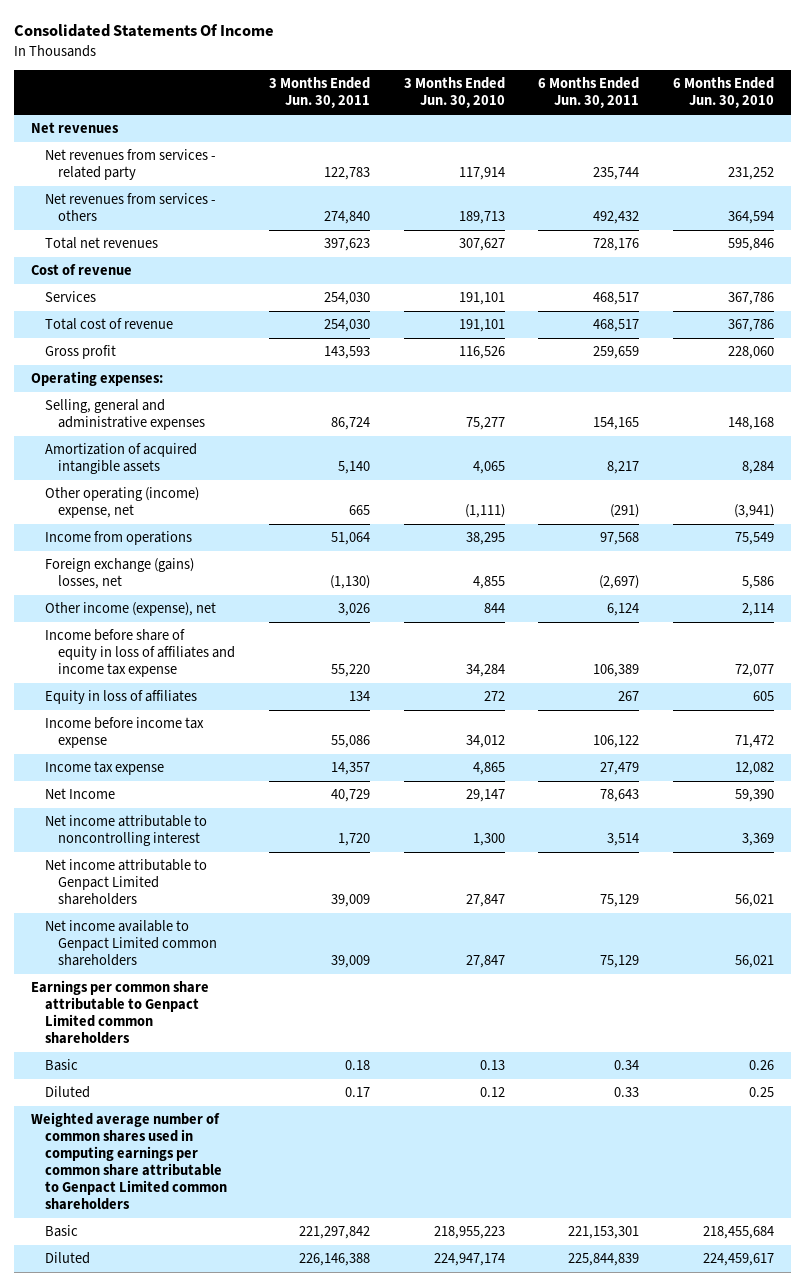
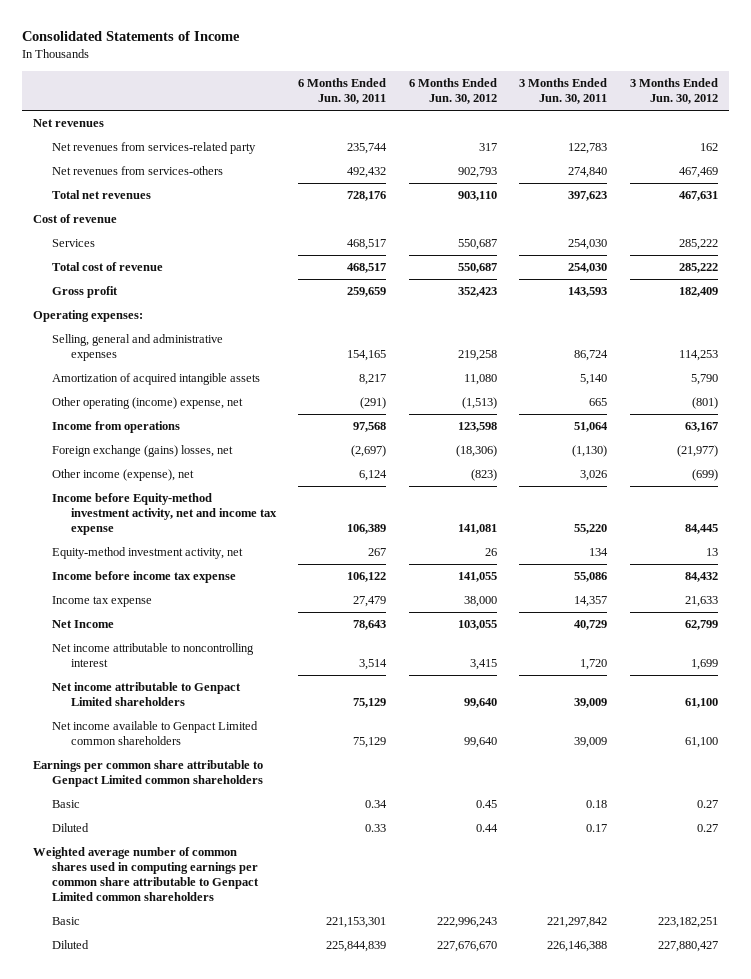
[14,24,275,38] Consolidated Statements Of Income -> [21,31,240,42] Consolidated Statements of Income
[403,77,505,109] 3 Months Ended Jun. 30, 2010 -> none
[673,77,775,109] 6 Months Ended Jun. 30, 2010 -> none
none -> [408,78,497,105] 6 Months Ended Jun. 30, 2012
none -> [629,78,718,105] 3 Months Ended Jun. 30, 2012
[44,149,216,181] Net revenues from services - related party -> [51,142,256,155] Net revenues from services-related party
[44,193,216,222] Net revenues from services - others -> [51,166,223,176] Net revenues from services-others
[44,629,236,678] Income before share of equity in loss of affiliates and income tax expense -> [51,493,278,536] Income before Equity-method investment activity, net and income tax expense
[44,690,197,705] Equity in loss of affiliates -> [51,547,243,560] Equity-method investment activity, net

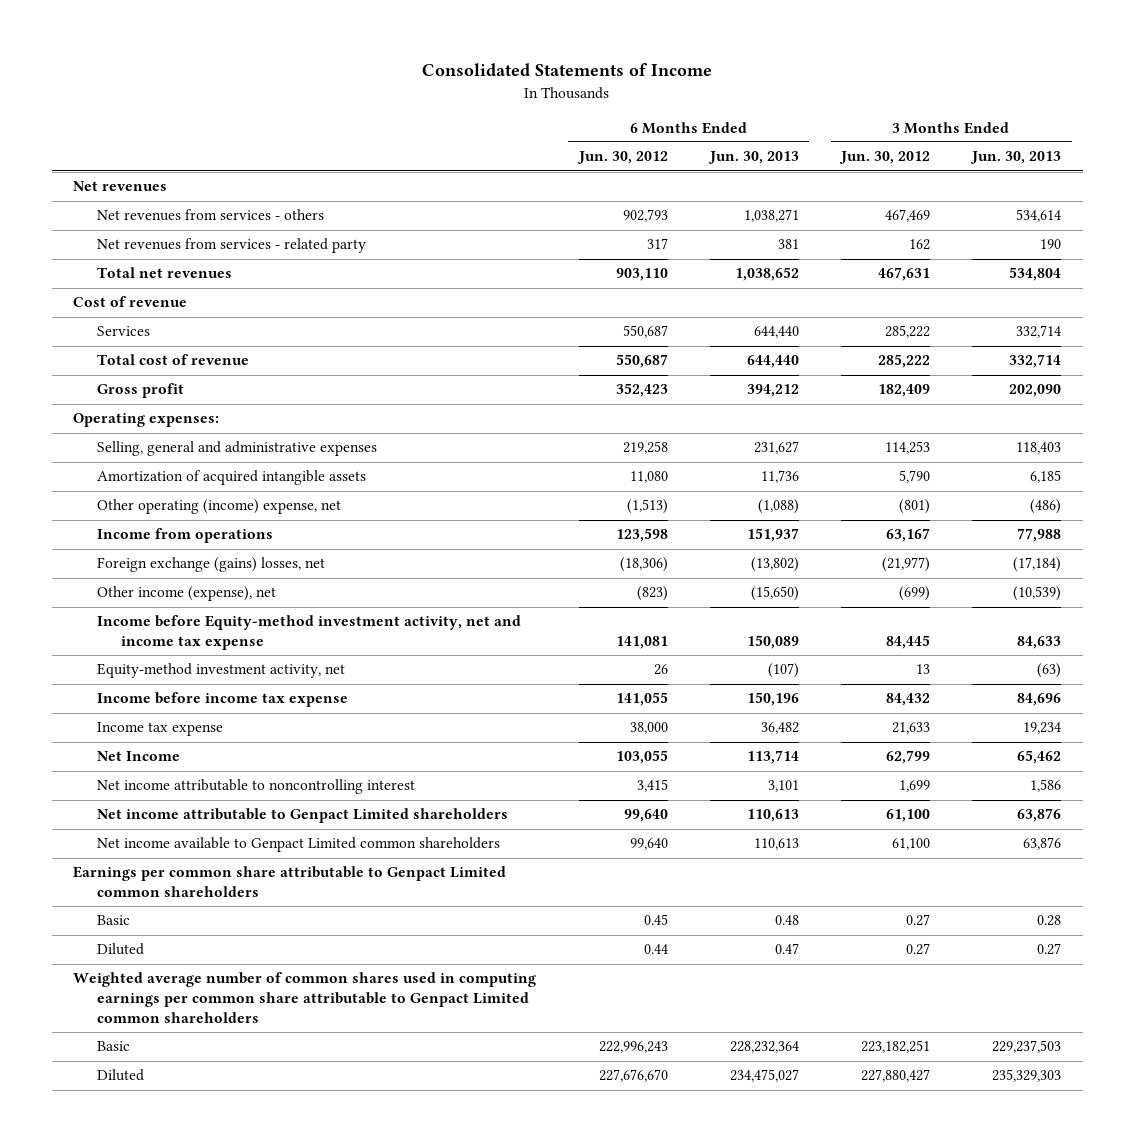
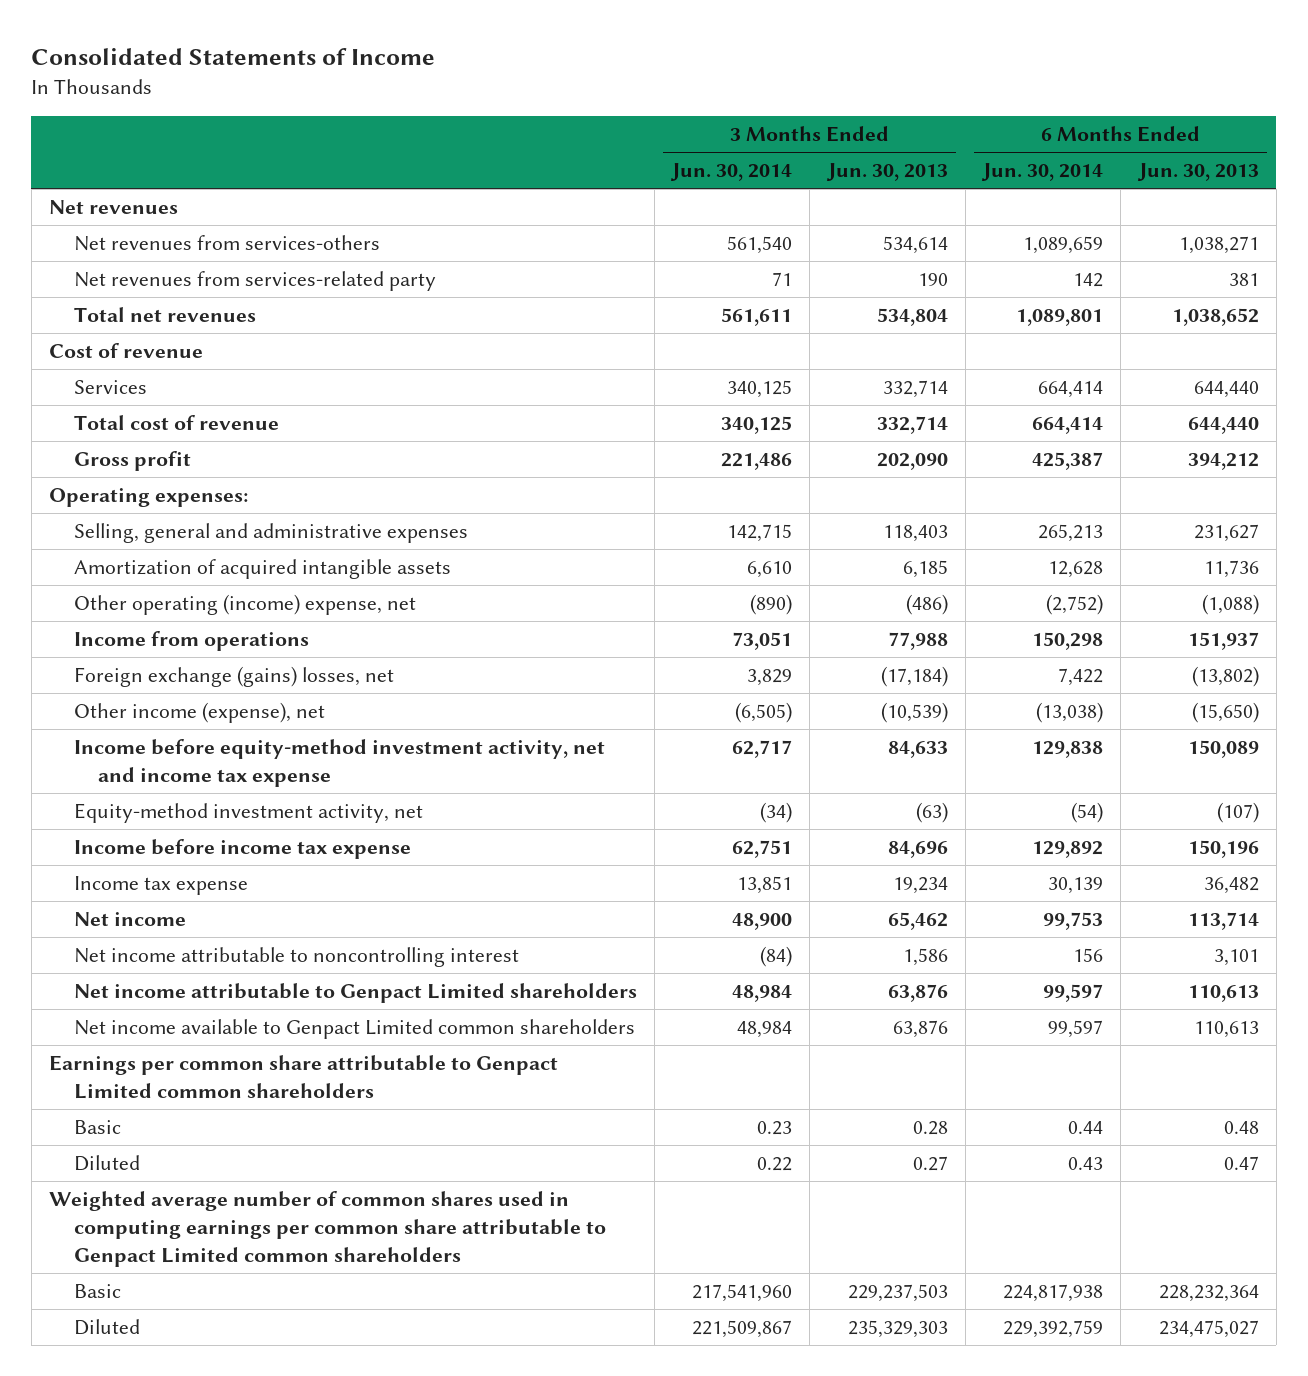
[576,151,668,165] Jun. 30, 2012 -> none
[839,151,931,165] Jun. 30, 2012 -> none
none -> [670,163,793,182] Jun. 30, 2014
none -> [981,163,1104,182] Jun. 30, 2014
[97,209,325,222] Net revenues from services - others -> [73,235,380,252] Net revenues from services-others
[97,238,367,254] Net revenues from services - related party -> [73,271,436,292] Net revenues from services-related party
[97,615,522,651] Income before Equity-method investment activity, net and income tax expense -> [73,739,605,787] Income before equity-method investment activity, net and income tax expense
[97,751,181,762] Net Income -> [73,912,186,927] Net income

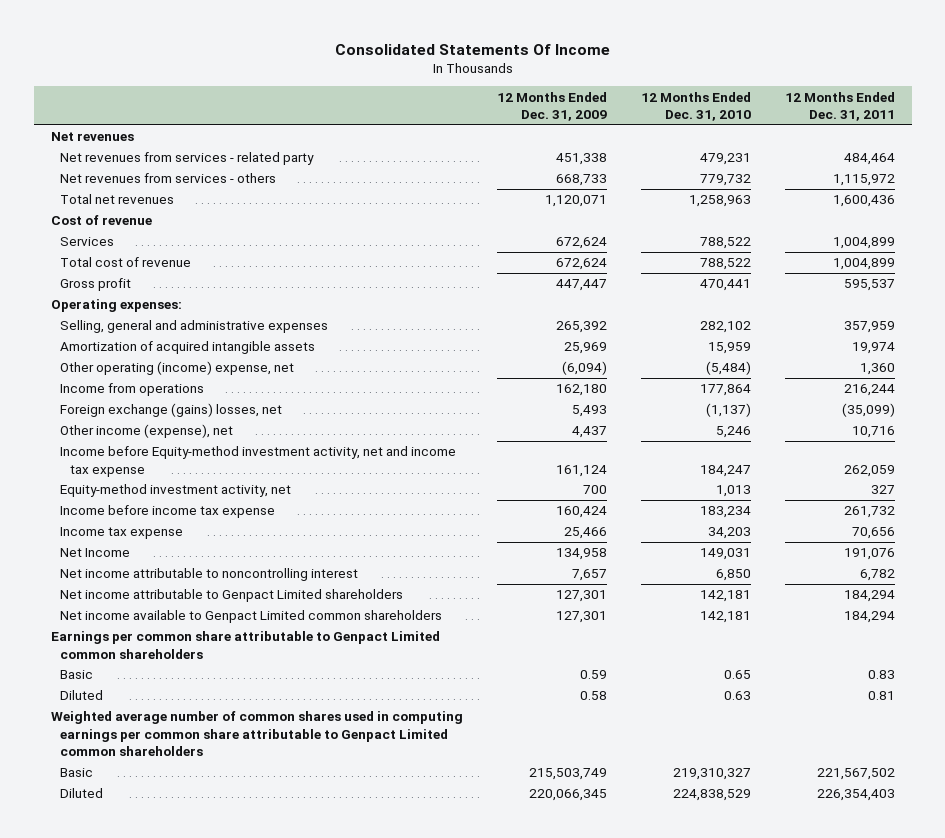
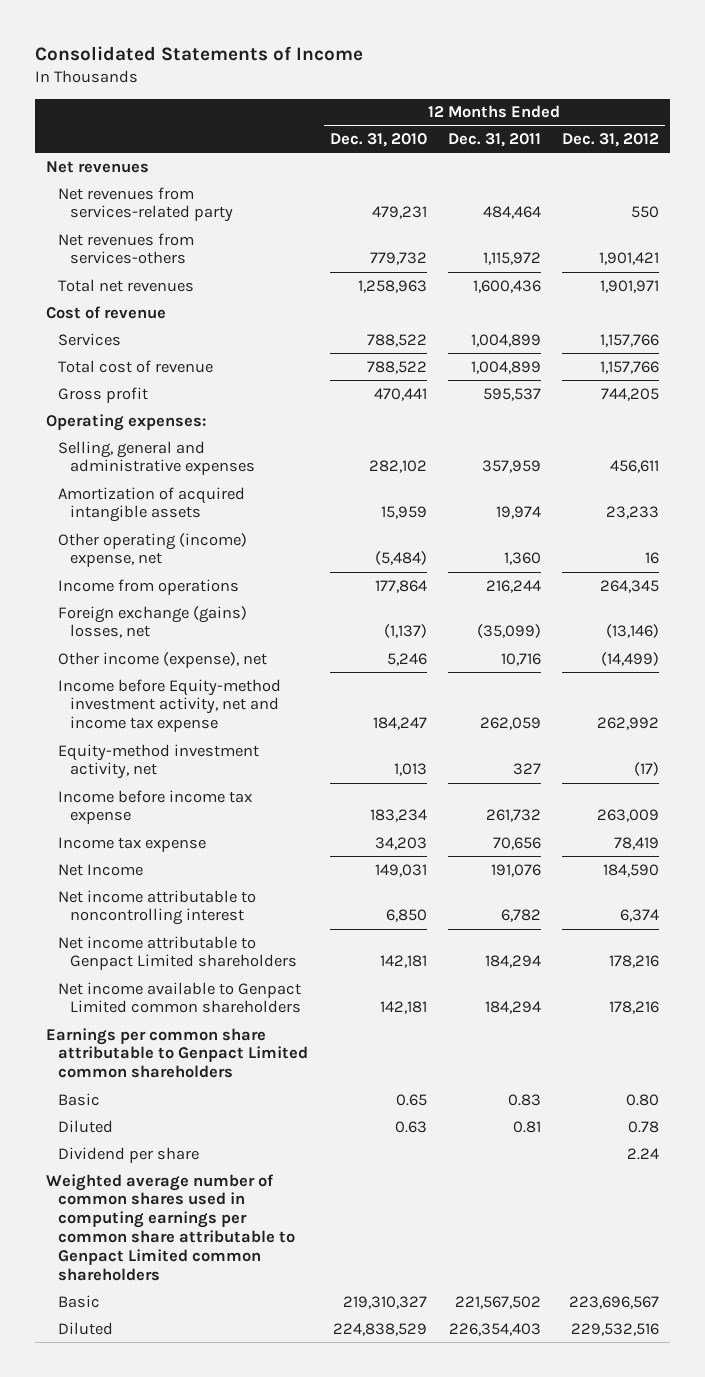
[334,43,610,55] Consolidated Statements Of Income -> [34,46,363,62] Consolidated Statements of Income
[496,91,607,121] 12 Months Ended Dec. 31, 2009 -> none
none -> [562,133,660,148] Dec. 31, 2012
[60,152,315,166] Net revenues from services - related party -> [58,186,234,223] Net revenues from services-related party
[60,173,277,184] Net revenues from services - others -> [58,232,195,265] Net revenues from services-others
none -> [58,1146,200,1163] Dividend per share

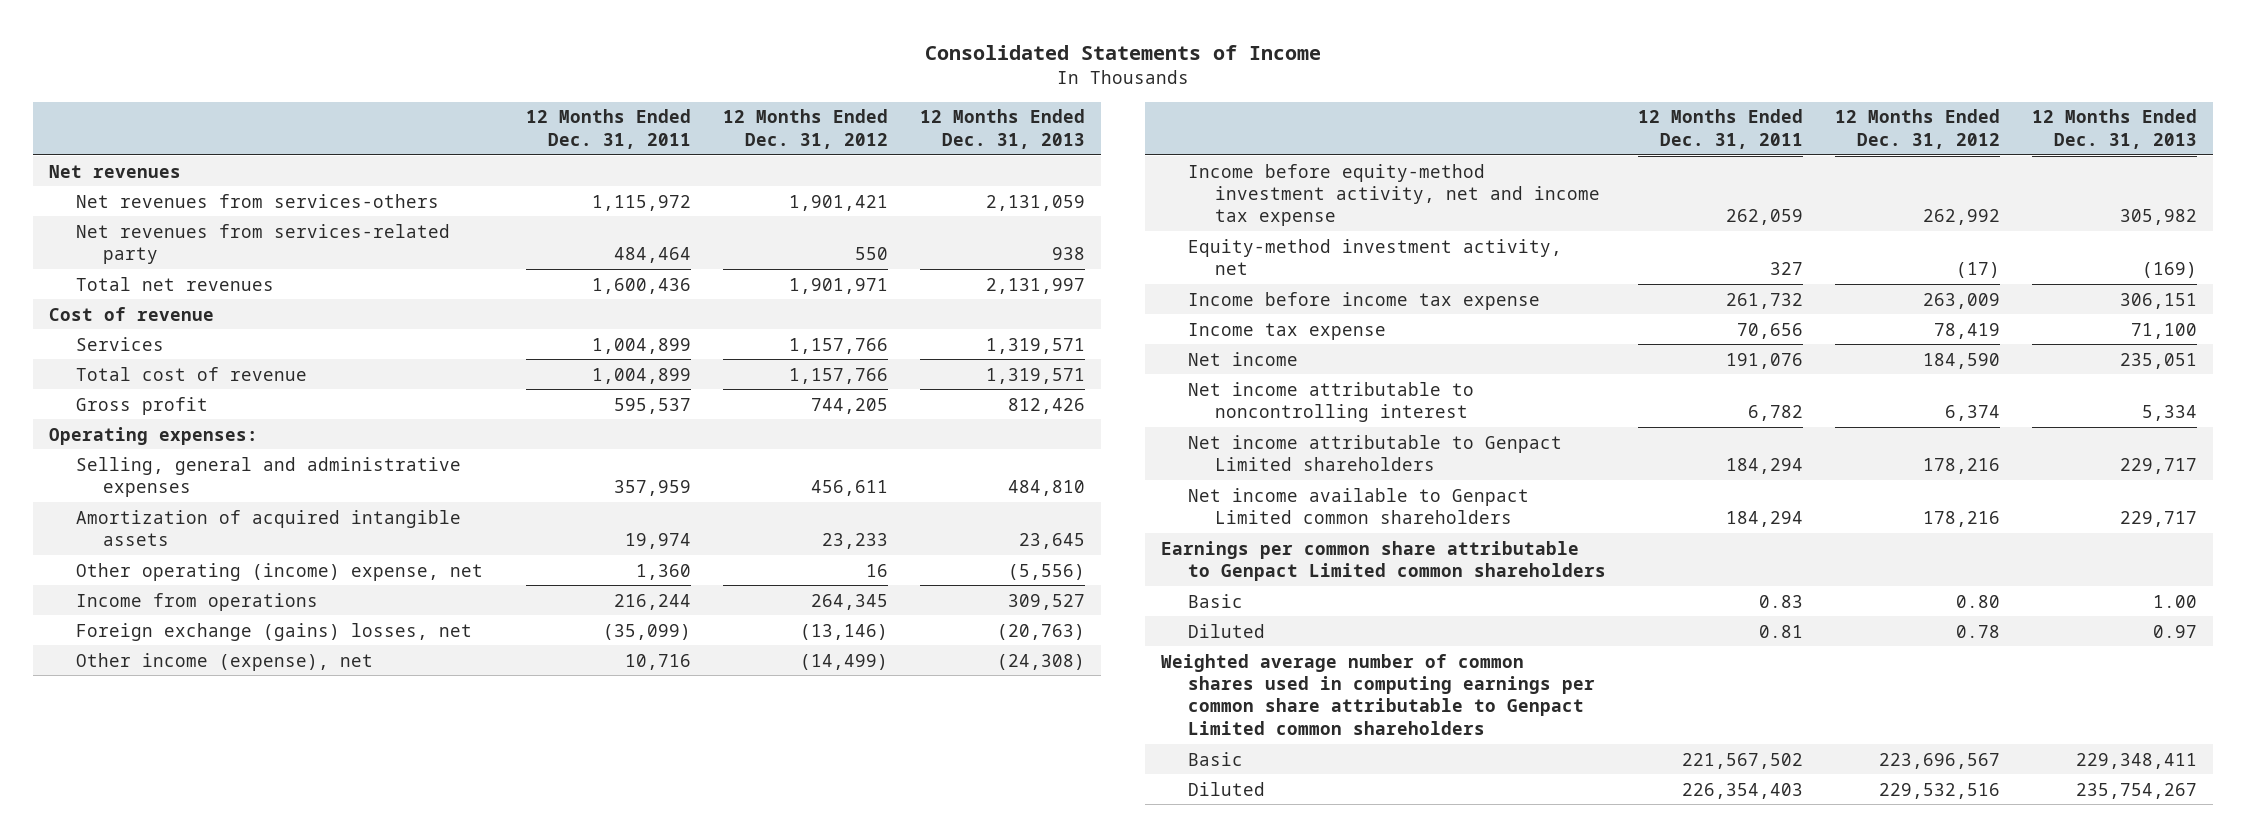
[329,133,427,148] Dec. 31, 2010 -> none
none -> [920,109,1086,149] 12 Months Ended Dec. 31, 2013
[58,186,234,223] Net revenues from services-related party -> [76,223,451,265] Net revenues from services-related party
[58,678,282,733] Income before Equity-method investment activity, net and income tax expense -> [1188,163,1601,227] Income before equity-method investment activity, net and income tax expense
[58,863,144,876] Net Income -> [1188,351,1299,366] Net income
[58,1146,200,1163] Dividend per share -> none

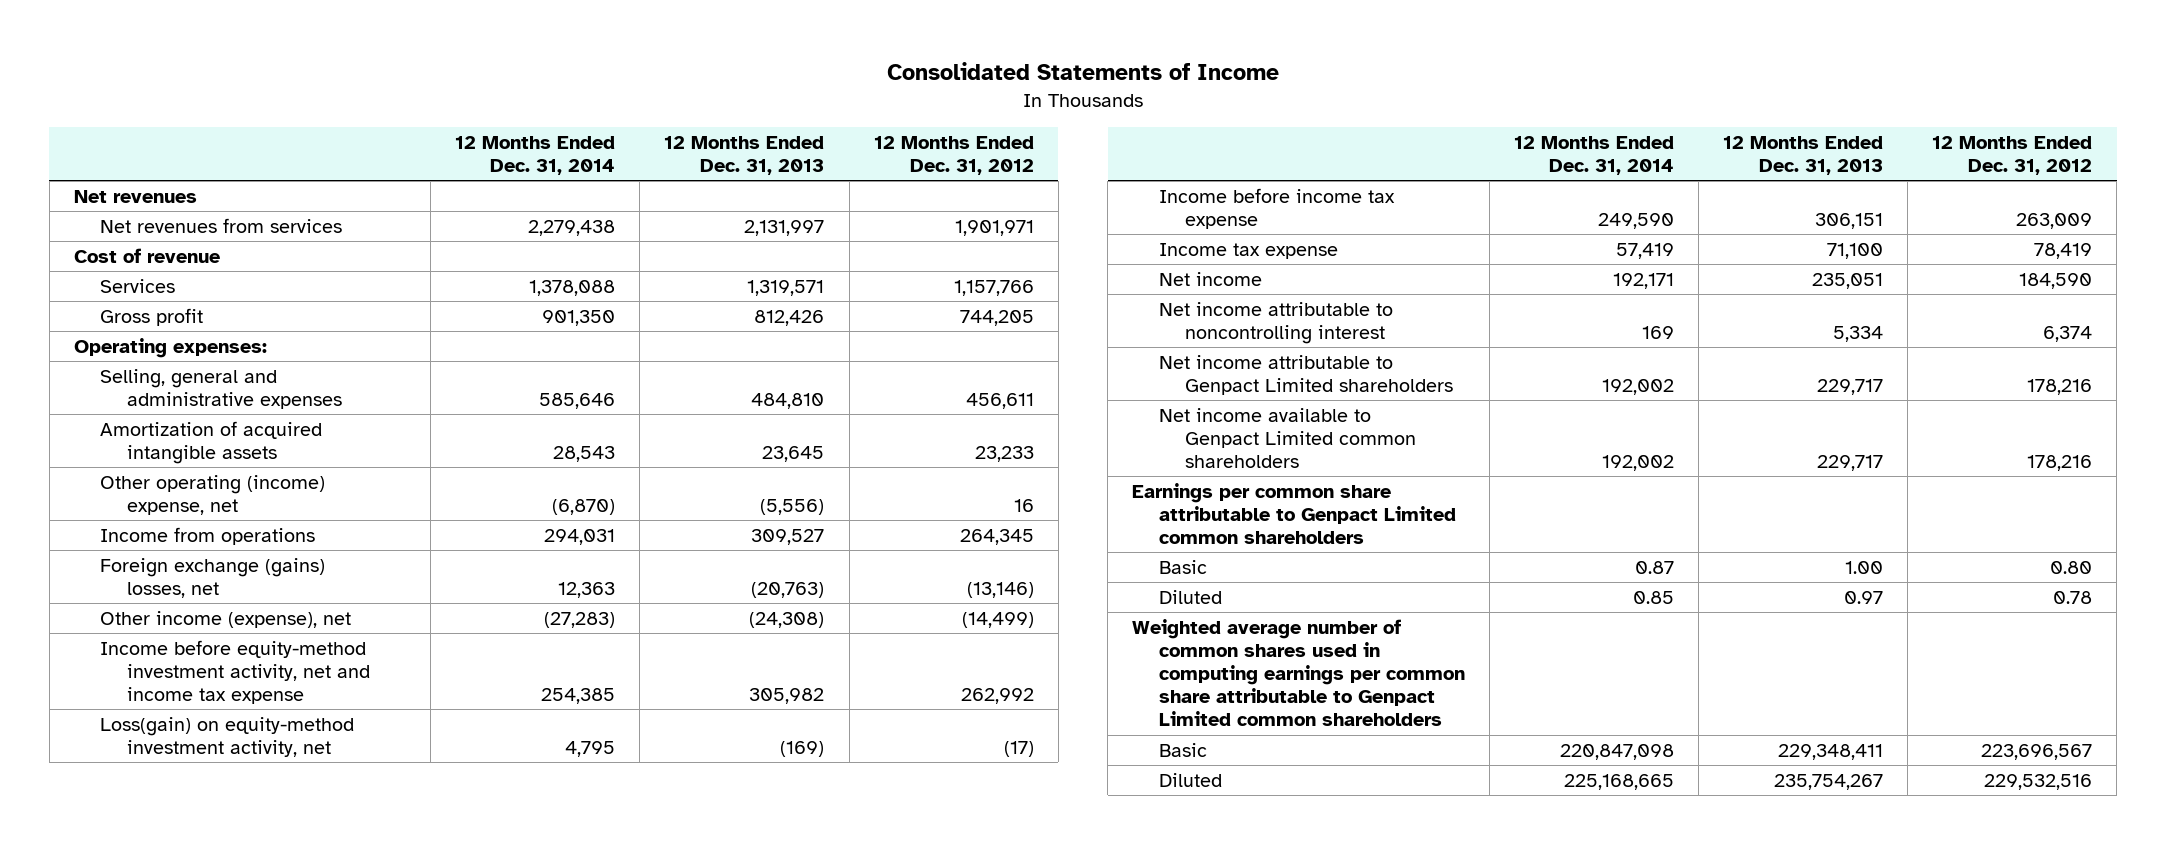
[526,109,692,149] 12 Months Ended Dec. 31, 2011 -> none
none -> [455,135,616,176] 12 Months Ended Dec. 31, 2014
[76,193,440,208] Net revenues from services-others -> none
[76,223,451,265] Net revenues from services-related party -> none
[76,276,275,291] Total net revenues -> [100,217,343,233] Net revenues from services
[76,366,308,381] Total cost of revenue -> none
[1188,238,1563,276] Equity-method investment activity, net -> [100,716,355,758] Loss(gain) on equity-method investment activity, net

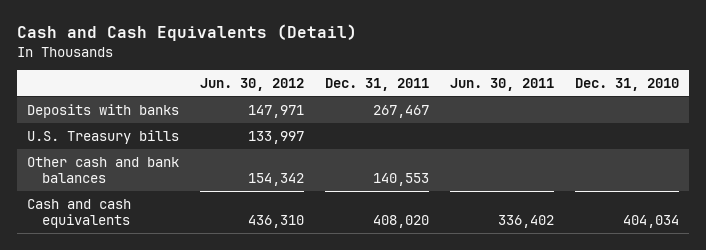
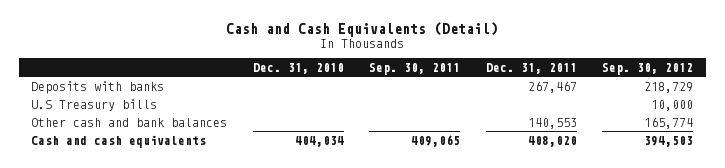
[200,78,305,92] Jun. 30, 2012 -> none
[449,78,554,92] Jun. 30, 2011 -> none
none -> [369,62,461,75] Sep. 30, 2011
none -> [602,62,694,75] Sep. 30, 2012
[27,129,180,144] U.S. Treasury bills -> [31,98,158,111] U.S Treasury bills

